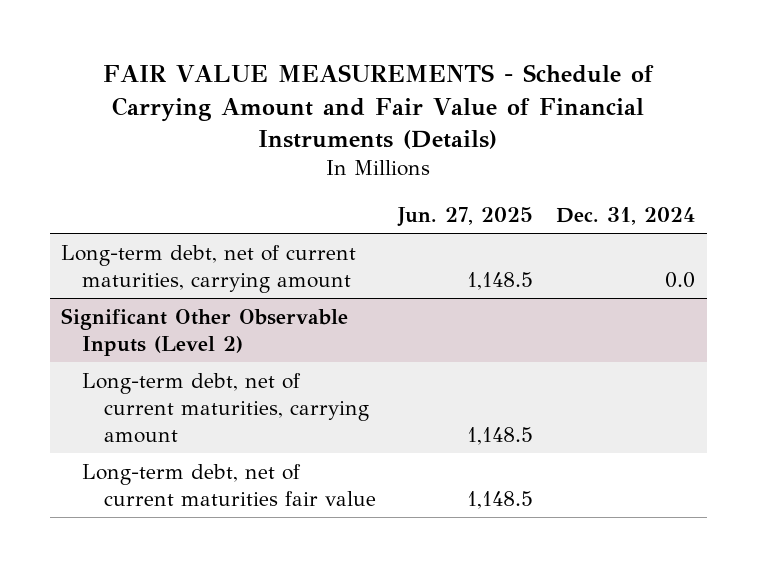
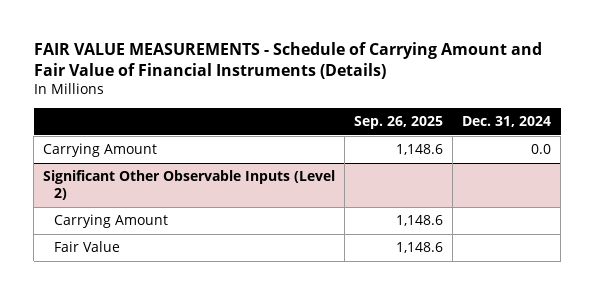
[397,206,534,227] Jun. 27, 2025 -> none
none -> [354,116,444,130] Sep. 26, 2025
[61,244,357,293] Long-term debt, net of current maturities, carrying amount -> [43,143,158,158] Carrying Amount
[82,372,369,443] Long-term debt, net of current maturities, carrying amount -> [53,214,168,229] Carrying Amount
[82,463,376,506] Long-term debt, net of current maturities fair value -> [53,241,120,253] Fair Value

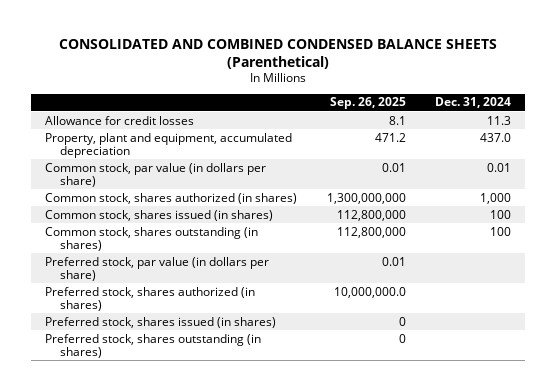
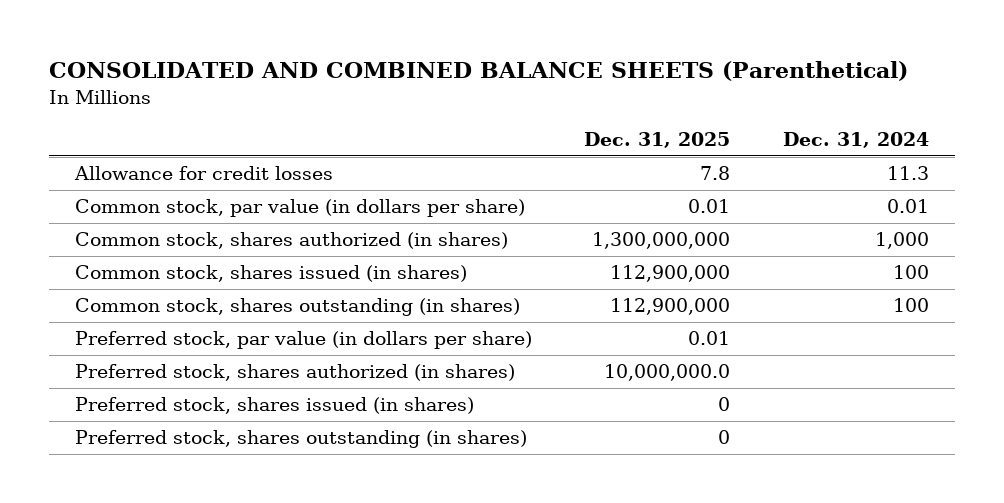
[59,38,498,69] CONSOLIDATED AND COMBINED CONDENSED BALANCE SHEETS (Parenthetical) -> [48,61,908,82] CONSOLIDATED AND COMBINED BALANCE SHEETS (Parenthetical)
[329,97,406,110] Sep. 26, 2025 -> none
none -> [584,132,731,149] Dec. 31, 2025
[45,132,293,159] Property, plant and equipment, accumulated depreciation -> none

